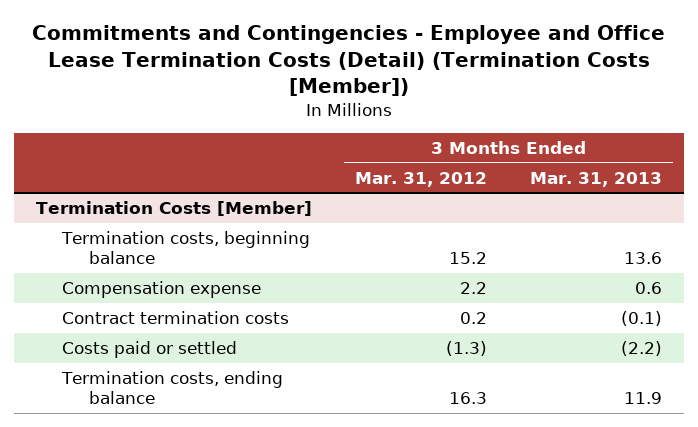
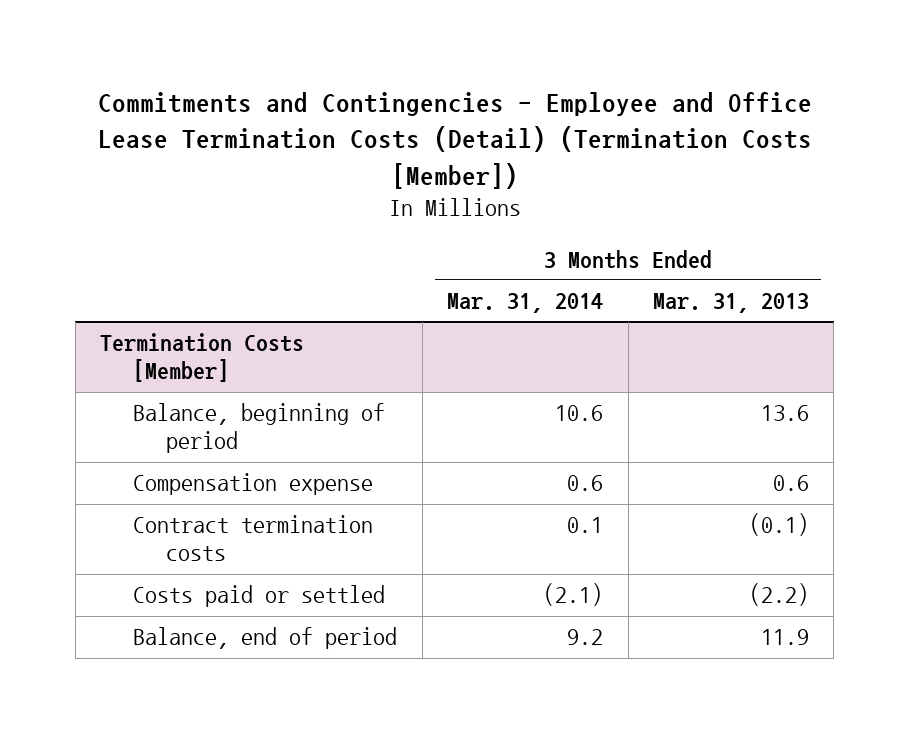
[355,171,488,187] Mar. 31, 2012 -> none
none -> [447,293,604,314] Mar. 31, 2014
[61,230,311,265] Termination costs, beginning balance -> [133,403,386,454] Balance, beginning of period
[61,370,284,405] Termination costs, ending balance -> [133,627,398,650] Balance, end of period

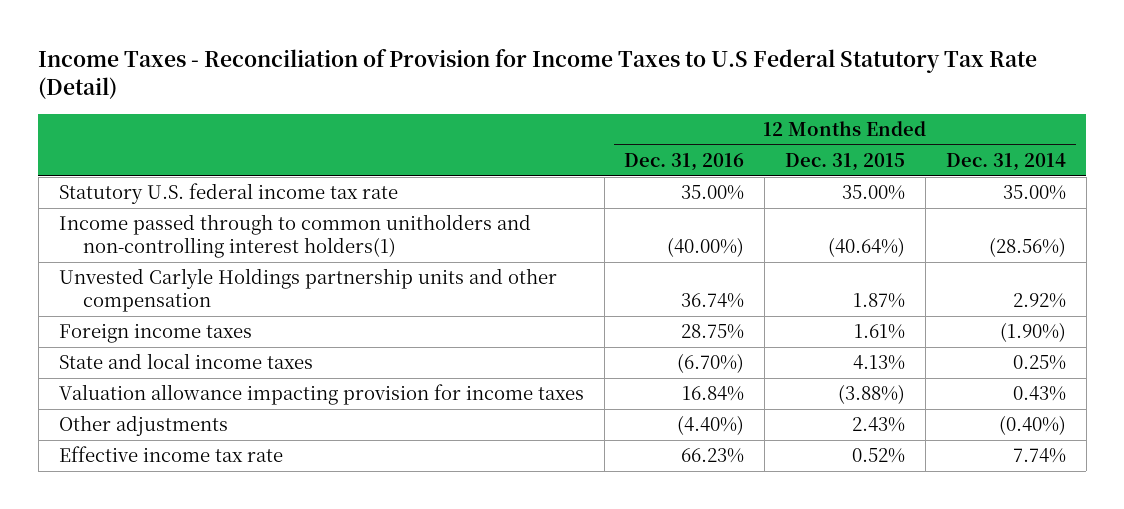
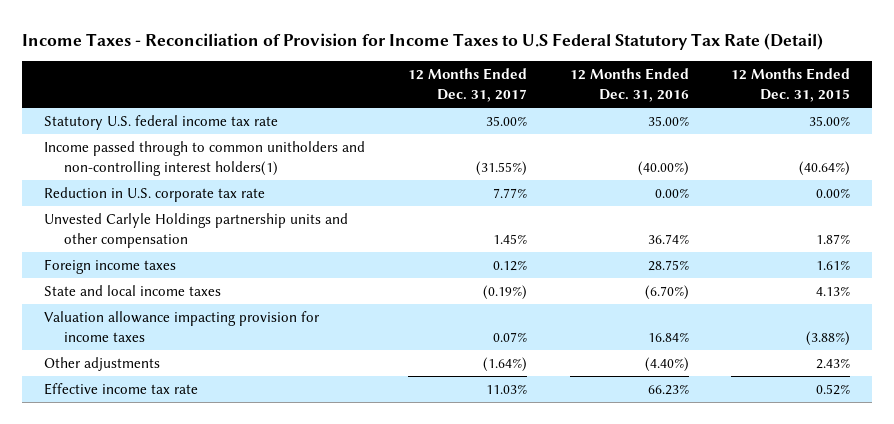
[945,153,1066,172] Dec. 31, 2014 -> none
none -> [407,68,527,102] 12 Months Ended Dec. 31, 2017
none -> [43,187,265,203] Reduction in U.S. corporate tax rate

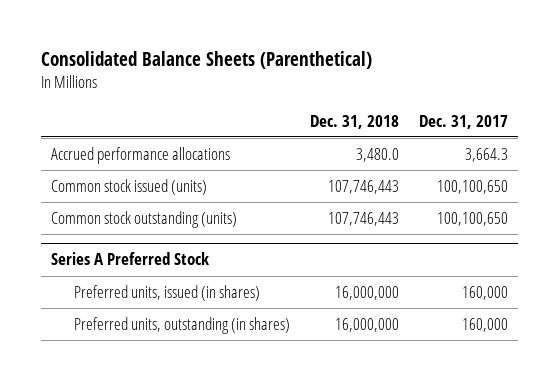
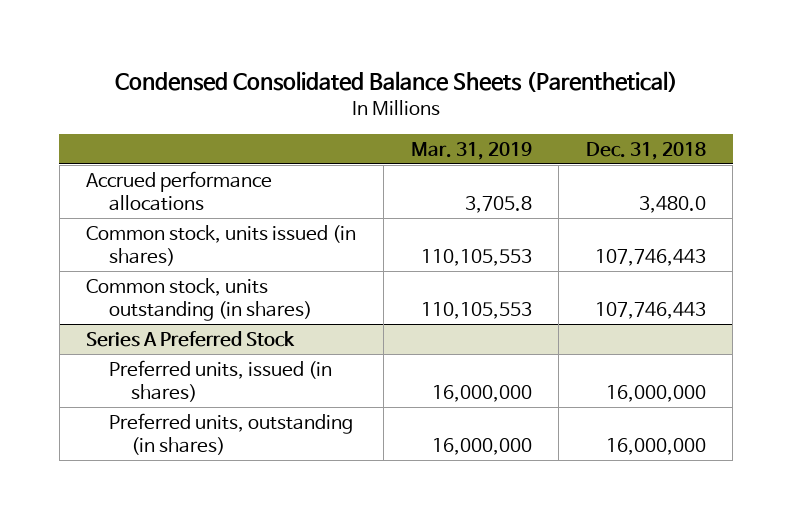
[41,51,373,70] Consolidated Balance Sheets (Parenthetical) -> [115,70,679,92] Condensed Consolidated Balance Sheets (Parenthetical)
[419,114,509,129] Dec. 31, 2017 -> none
none -> [410,141,532,160] Mar. 31, 2019
[51,178,208,195] Common stock issued (units) -> [86,224,357,267] Common stock, units issued (in shares)
[51,210,238,228] Common stock outstanding (units) -> [86,277,312,322] Common stock, units outstanding (in shares)

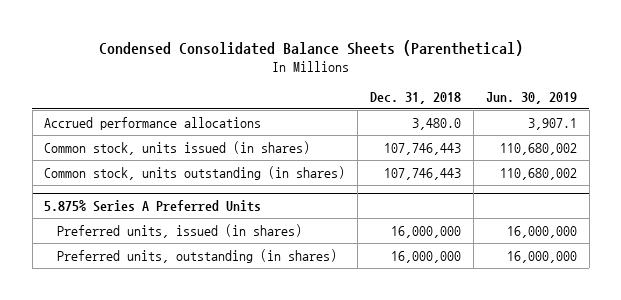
[410,141,532,160] Mar. 31, 2019 -> none
none -> [485,91,577,104] Jun. 30, 2019
[86,330,296,347] Series A Preferred Stock -> [44,199,262,212] 5.875% Series A Preferred Units

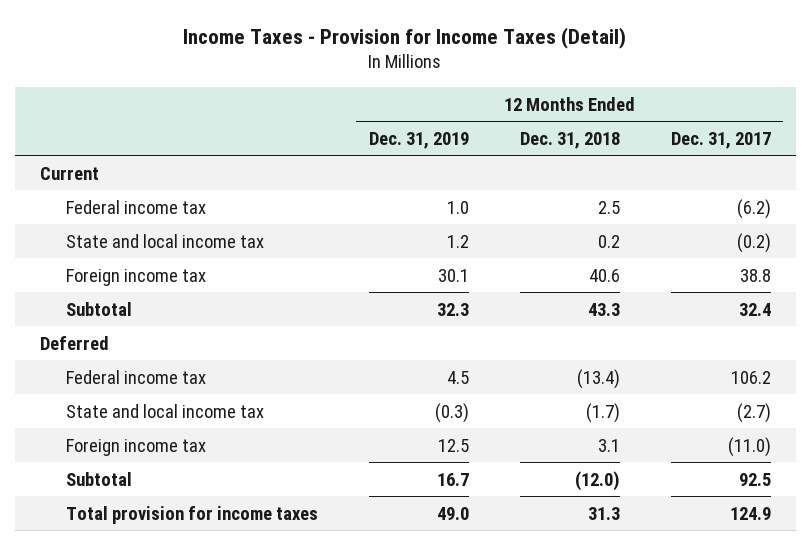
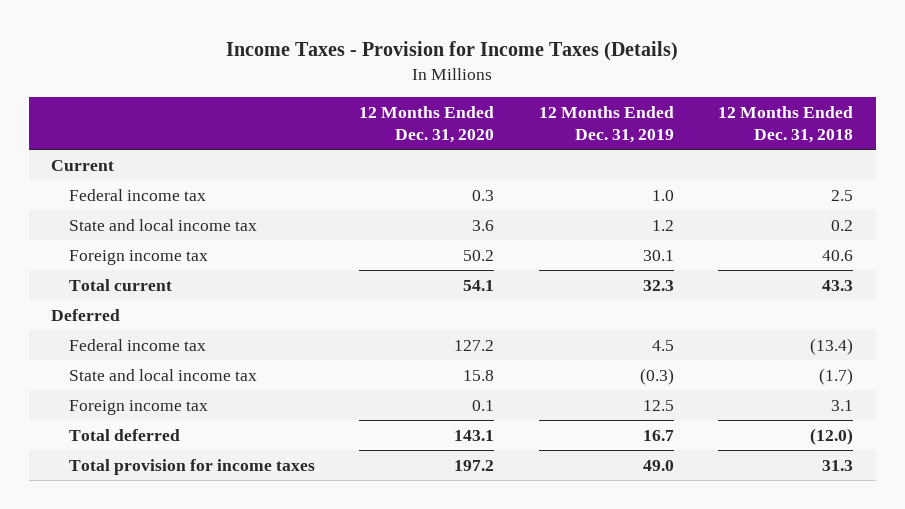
[183,26,627,49] Income Taxes - Provision for Income Taxes (Detail) -> [226,41,679,62] Income Taxes - Provision for Income Taxes (Details)
[670,131,771,149] Dec. 31, 2017 -> none
none -> [359,105,495,144] 12 Months Ended Dec. 31, 2020
[66,301,133,316] Subtotal -> [68,278,172,291] Total current
[66,471,133,486] Subtotal -> [68,428,180,441] Total deferred

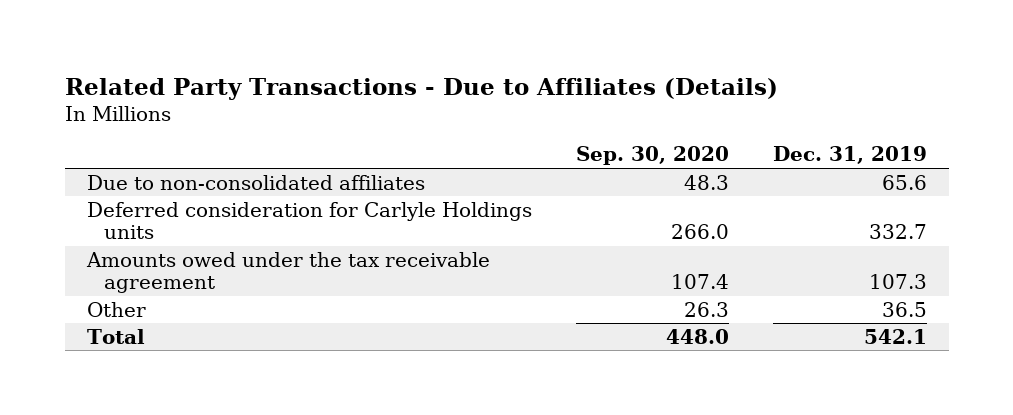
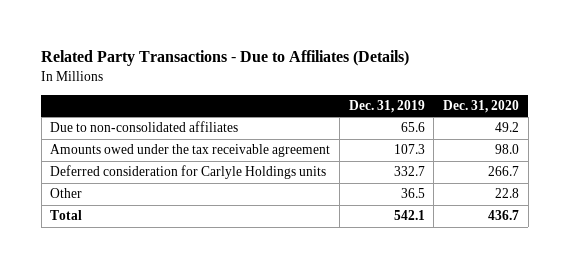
[575,146,729,166] Sep. 30, 2020 -> none
none -> [442,99,519,113] Dec. 31, 2020
[86,201,532,240] Deferred consideration for Carlyle Holdings units -> [50,165,327,180] Deferred consideration for Carlyle Holdings units

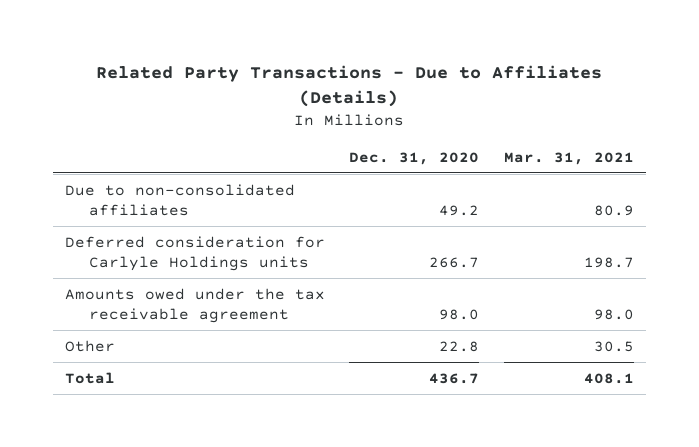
[348,99,425,113] Dec. 31, 2019 -> none
none -> [503,151,634,165] Mar. 31, 2021
[50,144,331,158] Amounts owed under the tax receivable agreement -> [64,287,325,324] Amounts owed under the tax receivable agreement

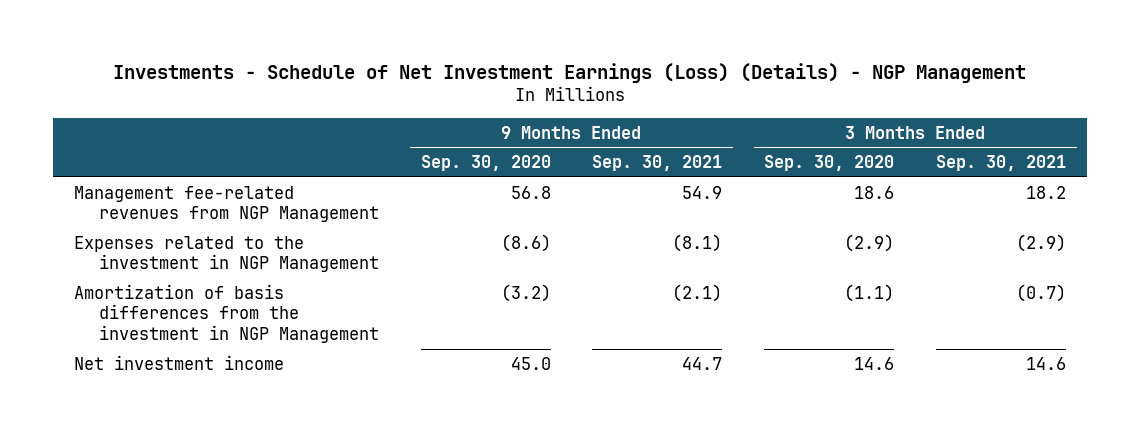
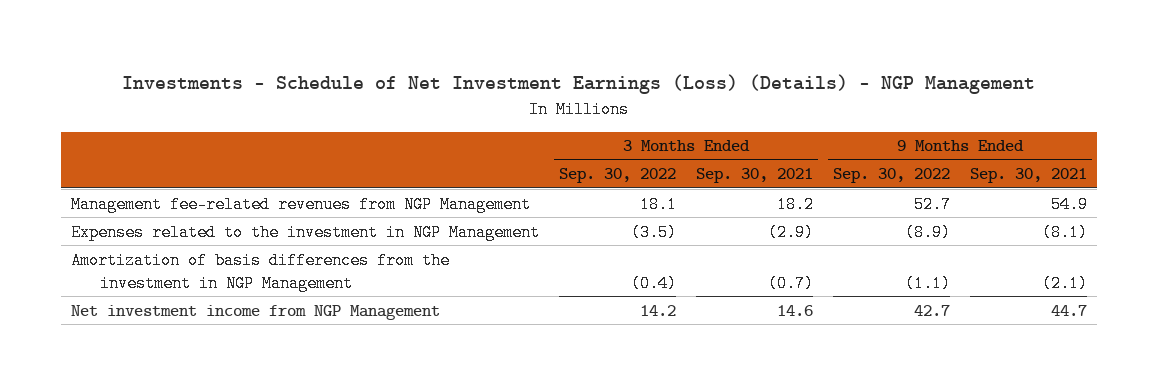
[420,155,551,172] Sep. 30, 2020 -> none
[764,155,895,172] Sep. 30, 2020 -> none
none -> [559,168,677,184] Sep. 30, 2022
none -> [833,168,951,184] Sep. 30, 2022
[74,354,285,370] Net investment income -> [71,304,441,320] Net investment income from NGP Management

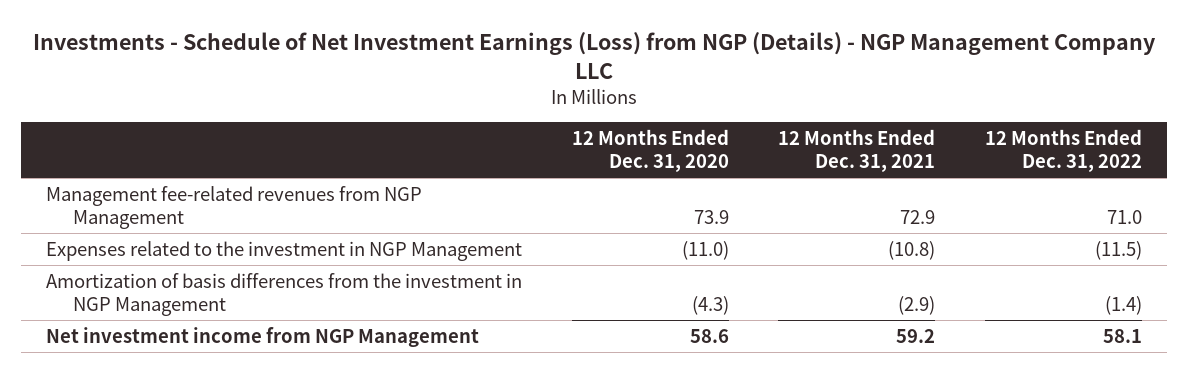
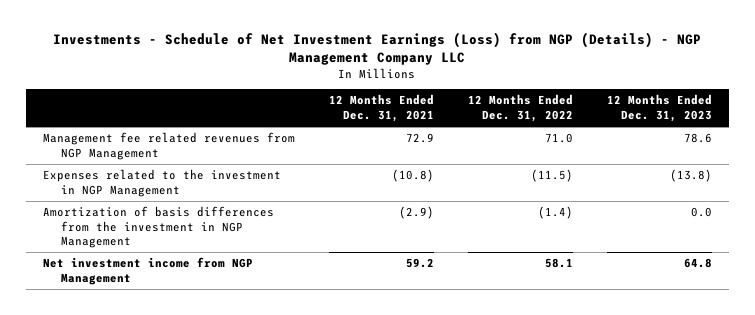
[571,129,729,172] 12 Months Ended Dec. 31, 2020 -> none
none -> [606,94,712,122] 12 Months Ended Dec. 31, 2023
[45,185,422,229] Management fee-related revenues from NGP Management -> [43,132,296,160] Management fee related revenues from NGP Management

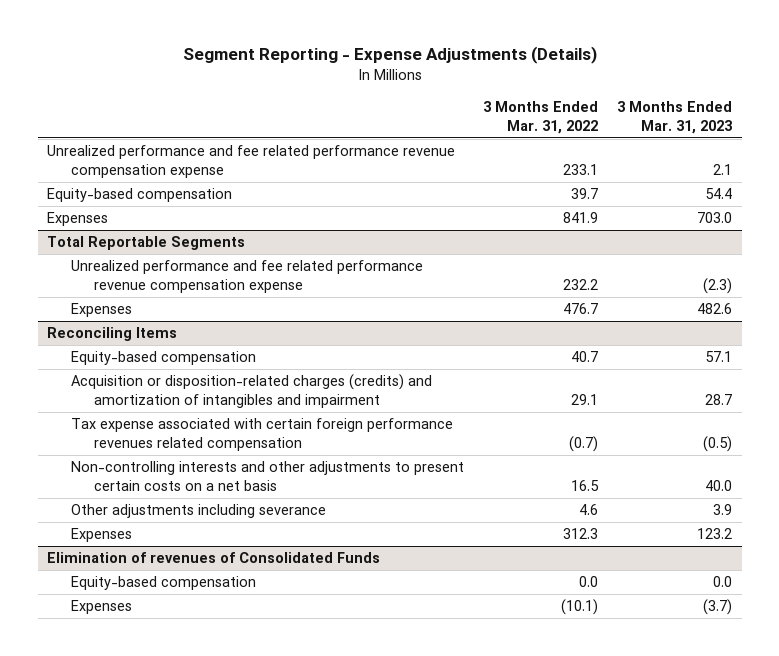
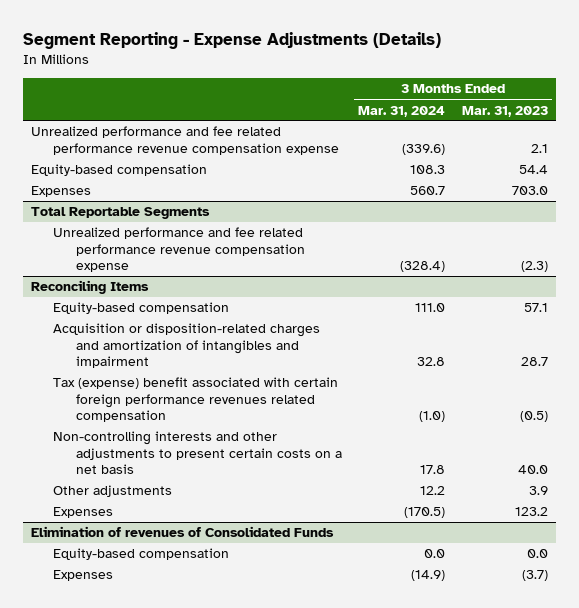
[482,101,598,135] 3 Months Ended Mar. 31, 2022 -> none
none -> [358,105,446,117] Mar. 31, 2024
[70,303,132,318] Expenses -> none
[70,374,432,409] Acquisition or disposition-related charges (credits) and amortization of intangibles and impairment -> [53,323,321,369] Acquisition or disposition-related charges and amortization of intangibles and impairment
[70,418,453,452] Tax expense associated with certain foreign performance revenues related compensation -> [53,377,339,423] Tax (expense) benefit associated with certain foreign performance revenues related compensation
[70,504,326,519] Other adjustments including severance -> [53,485,173,498] Other adjustments

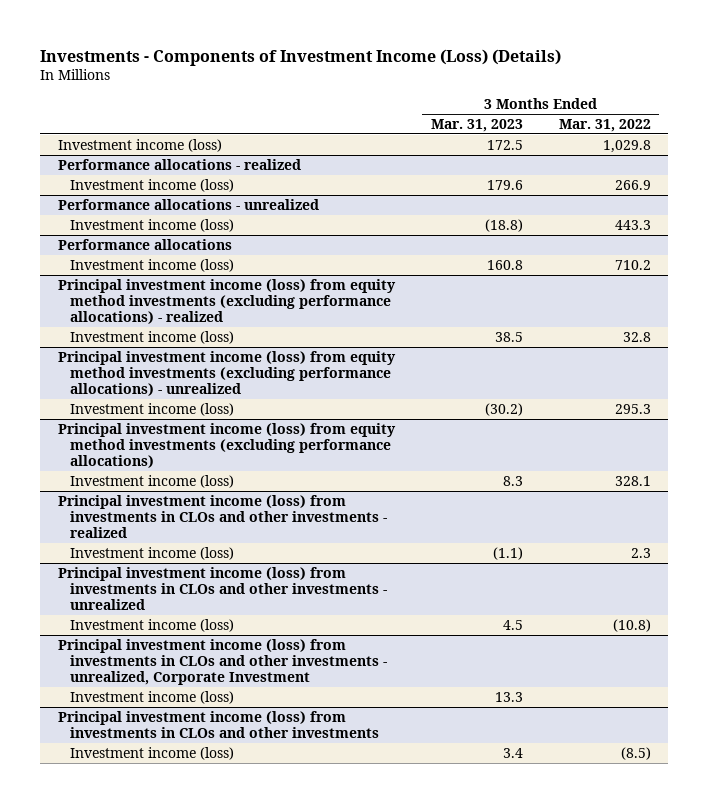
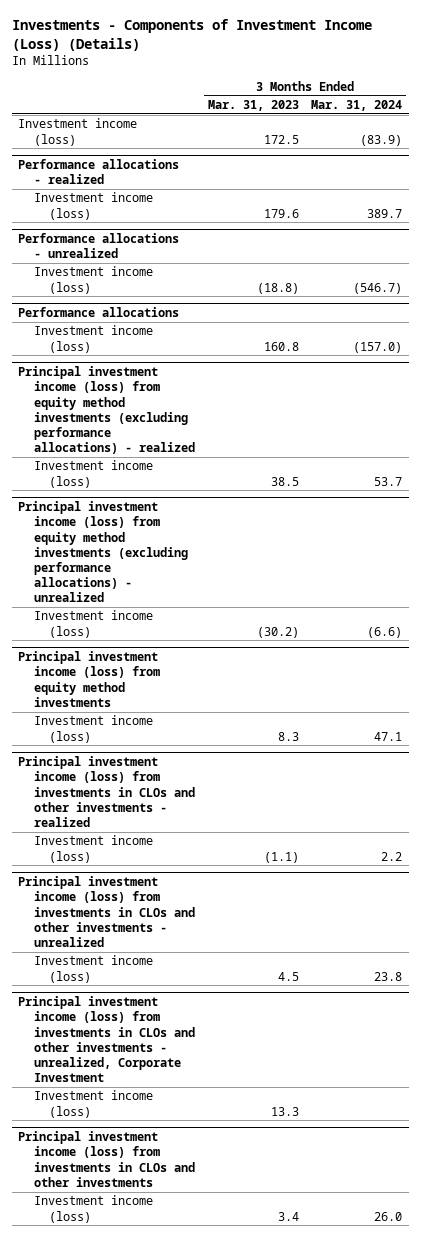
[558,118,651,132] Mar. 31, 2022 -> none
none -> [311,100,403,112] Mar. 31, 2024
[58,422,397,469] Principal investment income (loss) from equity method investments (excluding performance allocations) -> [18,651,160,707] Principal investment income (loss) from equity method investments

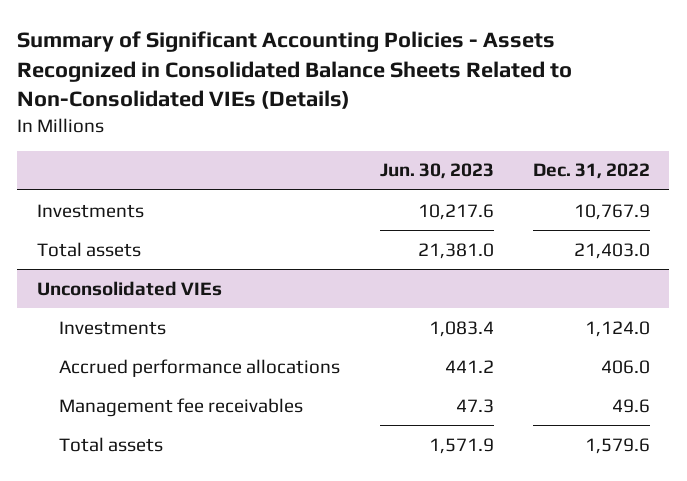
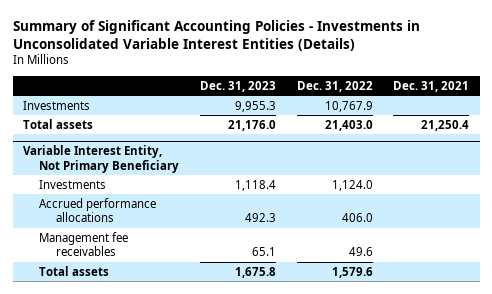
[17,30,573,110] Summary of Significant Accounting Policies - Assets Recognized in Consolidated Balance Sheets Related to Non-Consolidated VIEs (Details) -> [12,19,420,51] Summary of Significant Accounting Policies - Investments in Unconsolidated Variable Interest Entities (Details)
[379,163,494,180] Jun. 30, 2023 -> none
none -> [199,80,276,92] Dec. 31, 2023
none -> [393,80,470,92] Dec. 31, 2021
[37,280,223,296] Unconsolidated VIEs -> [22,145,180,173] Variable Interest Entity, Not Primary Beneficiary

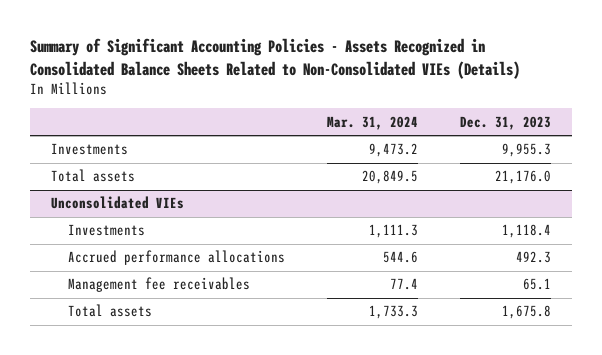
[12,19,420,51] Summary of Significant Accounting Policies - Investments in Unconsolidated Variable Interest Entities (Details) -> [30,38,521,79] Summary of Significant Accounting Policies - Assets Recognized in Consolidated Balance Sheets Related to Non-Consolidated VIEs (Details)
[296,80,373,92] Dec. 31, 2022 -> none
[393,80,470,92] Dec. 31, 2021 -> none
none -> [326,115,418,130] Mar. 31, 2024
[22,145,180,173] Variable Interest Entity, Not Primary Beneficiary -> [51,196,185,210] Unconsolidated VIEs

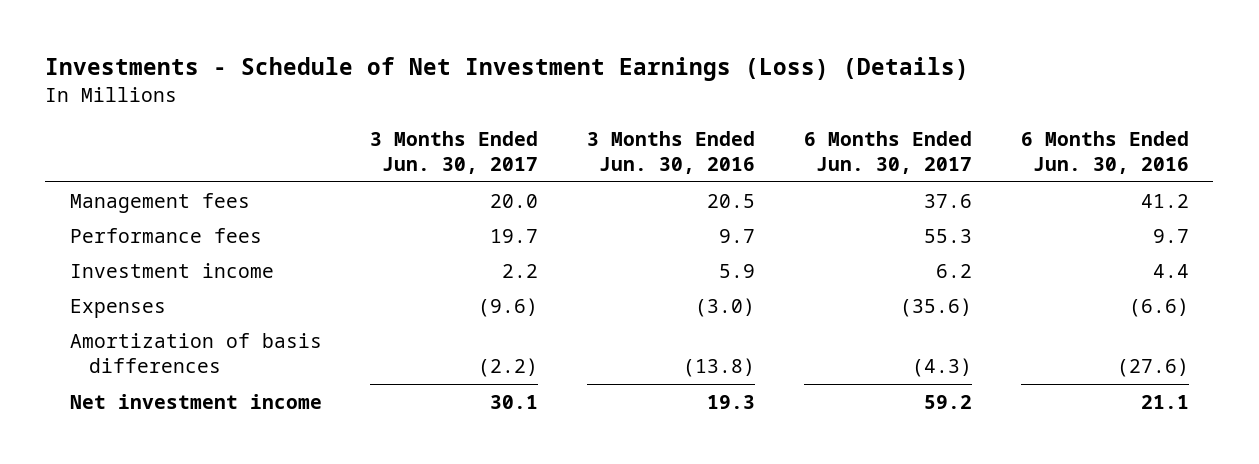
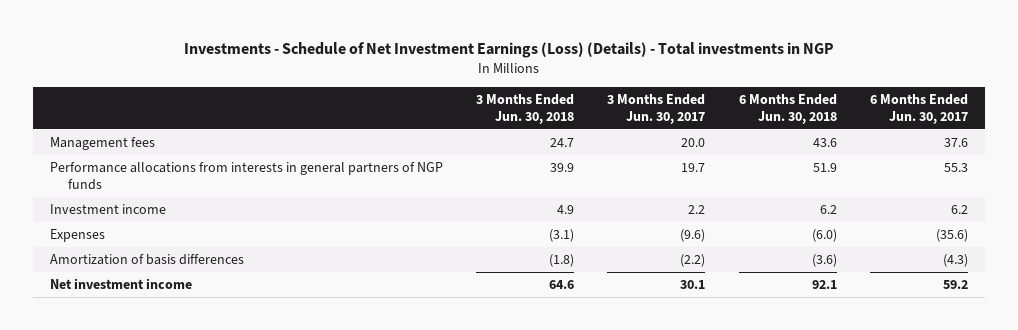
[45,57,970,82] Investments - Schedule of Net Investment Earnings (Loss) (Details) -> [183,42,834,59] Investments - Schedule of Net Investment Earnings (Loss) (Details) - Total investments in NGP
[587,130,756,175] 3 Months Ended Jun. 30, 2016 -> none
[1021,130,1190,175] 6 Months Ended Jun. 30, 2016 -> none
none -> [475,93,574,124] 3 Months Ended Jun. 30, 2018
none -> [738,93,837,124] 6 Months Ended Jun. 30, 2018
[69,227,262,243] Performance fees -> [49,162,443,191] Performance allocations from interests in general partners of NGP funds

